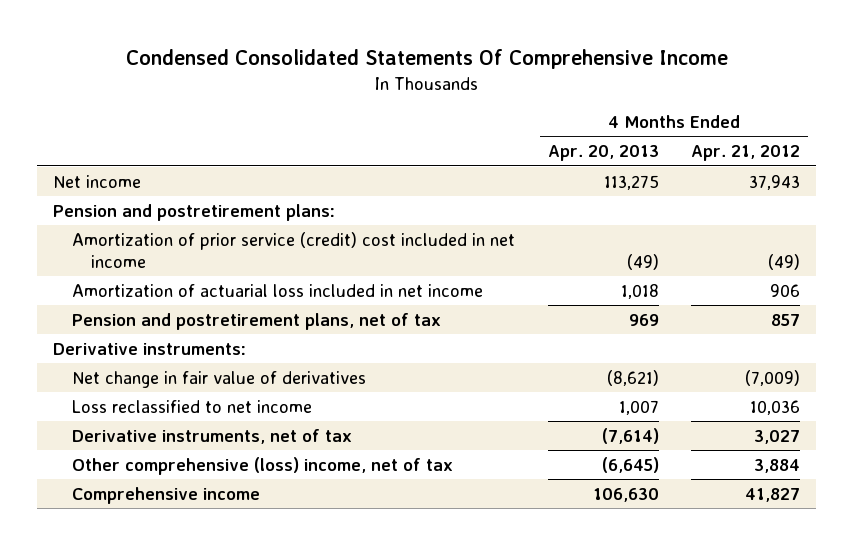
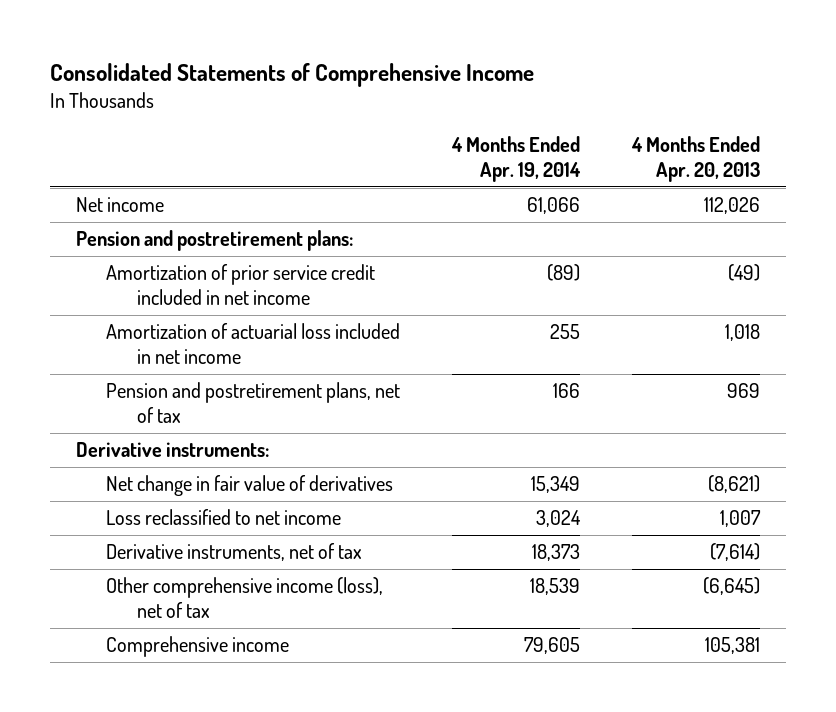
[125,48,728,69] Condensed Consolidated Statements Of Comprehensive Income -> [49,62,534,87] Consolidated Statements of Comprehensive Income
[691,145,801,162] Apr. 21, 2012 -> none
none -> [451,136,582,182] 4 Months Ended Apr. 19, 2014
[603,174,659,190] 113,275 -> [703,197,760,215] 112,026
[72,231,516,268] Amortization of prior service (credit) cost included in net income -> [106,264,376,305] Amortization of prior service credit included in net income
[72,456,454,475] Other comprehensive (loss) income, net of tax -> [106,577,384,618] Other comprehensive income (loss), net of tax
[592,487,659,502] 106,630 -> [704,637,760,655] 105,381

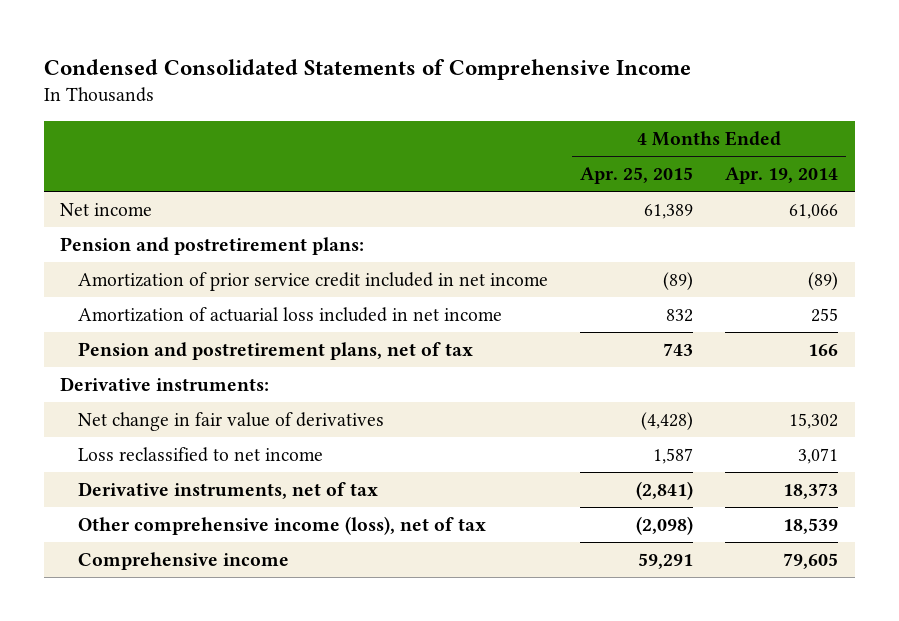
[49,62,534,87] Consolidated Statements of Comprehensive Income -> [44,58,692,80] Condensed Consolidated Statements of Comprehensive Income
[630,136,760,182] 4 Months Ended Apr. 20, 2013 -> none
none -> [579,167,693,185] Apr. 25, 2015
[531,476,581,494] 15,349 -> [789,412,839,429] 15,302
[536,510,582,528] 3,024 -> [798,447,839,464] 3,071

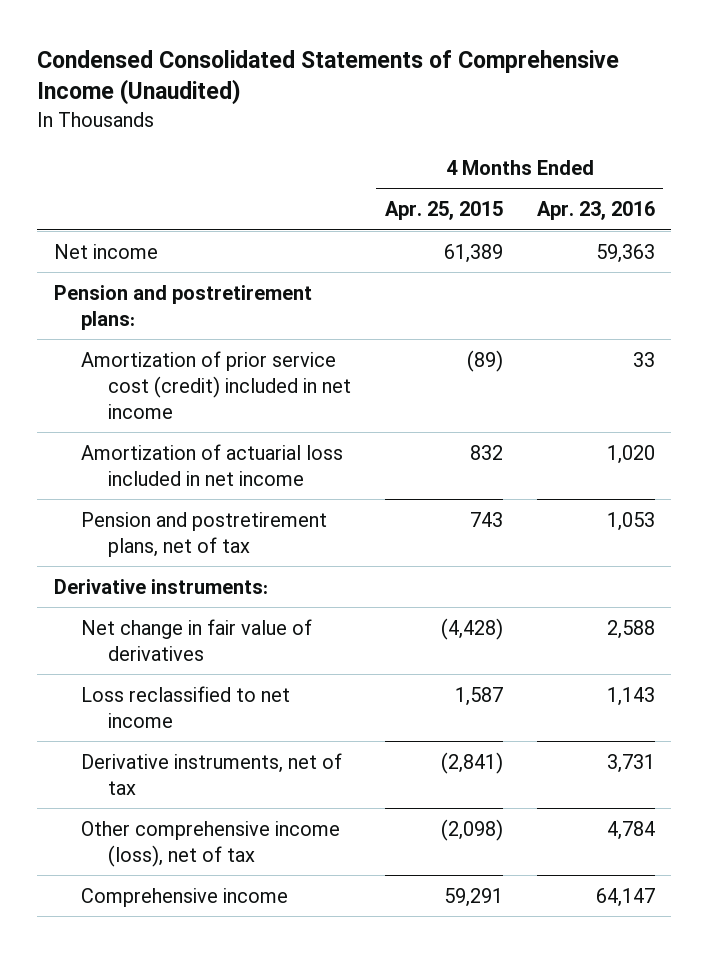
[44,58,692,80] Condensed Consolidated Statements of Comprehensive Income -> [37,50,620,106] Condensed Consolidated Statements of Comprehensive Income (Unaudited)
[725,167,839,185] Apr. 19, 2014 -> none
none -> [536,200,655,220] Apr. 23, 2016
[77,271,548,291] Amortization of prior service credit included in net income -> [80,350,351,419] Amortization of prior service cost (credit) included in net income

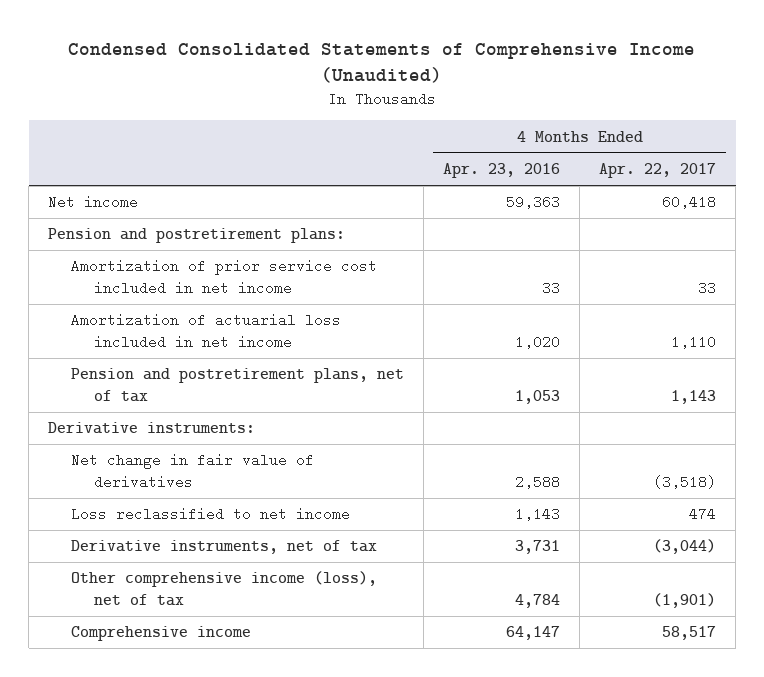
[384,200,503,220] Apr. 25, 2015 -> none
none -> [599,163,717,179] Apr. 22, 2017
[80,350,351,419] Amortization of prior service cost (credit) included in net income -> [71,259,378,295] Amortization of prior service cost included in net income

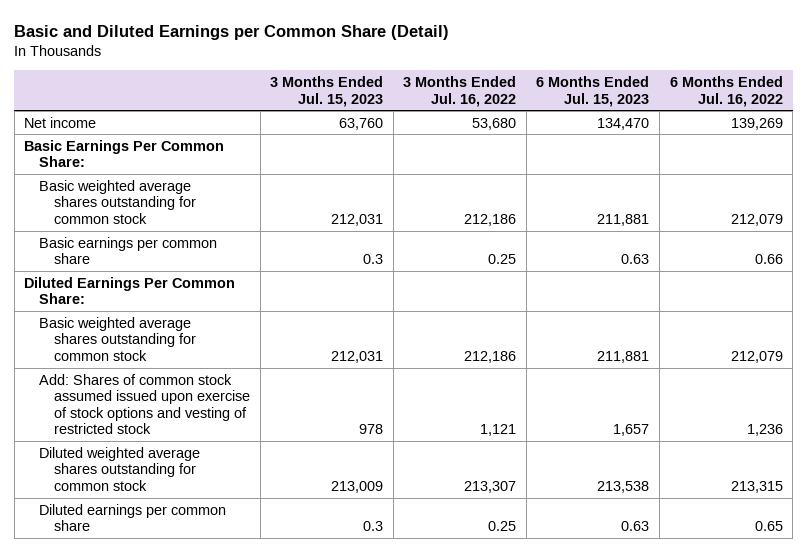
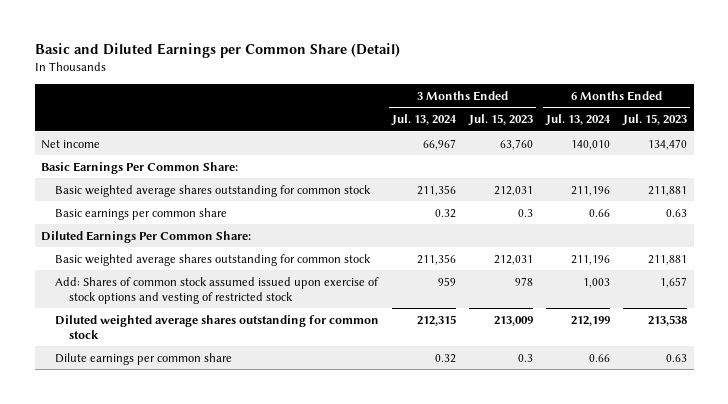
[403,76,517,107] 3 Months Ended Jul. 16, 2022 -> none
[669,76,783,107] 6 Months Ended Jul. 16, 2022 -> none
none -> [391,114,458,127] Jul. 13, 2024
none -> [545,114,612,127] Jul. 13, 2024
[39,503,227,532] Diluted earnings per common share -> [55,352,233,365] Dilute earnings per common share

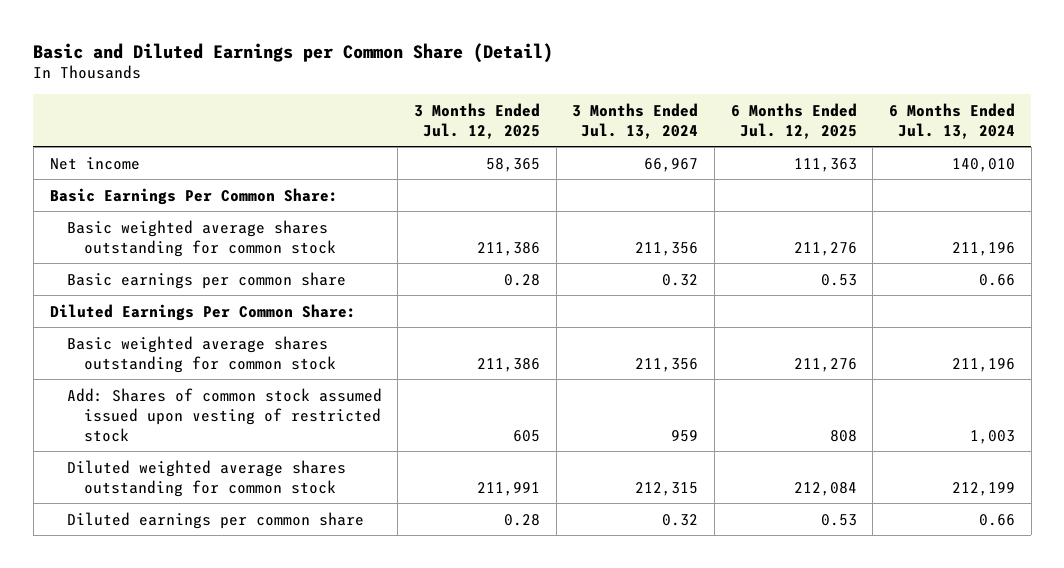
[468,114,534,127] Jul. 15, 2023 -> none
[622,114,688,127] Jul. 15, 2023 -> none
none -> [414,102,541,139] 3 Months Ended Jul. 12, 2025
none -> [730,102,857,139] 6 Months Ended Jul. 12, 2025
[55,276,380,304] Add: Shares of common stock assumed issued upon exercise of stock options and vesting of restricted stock -> [66,387,382,442] Add: Shares of common stock assumed issued upon vesting of restricted stock
[55,352,233,365] Dilute earnings per common share -> [66,511,364,529] Diluted earnings per common share

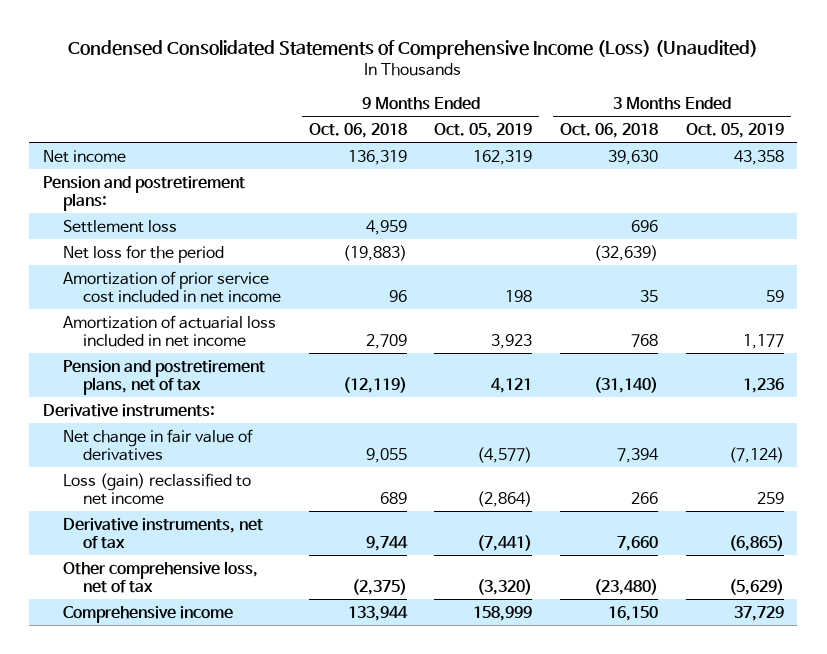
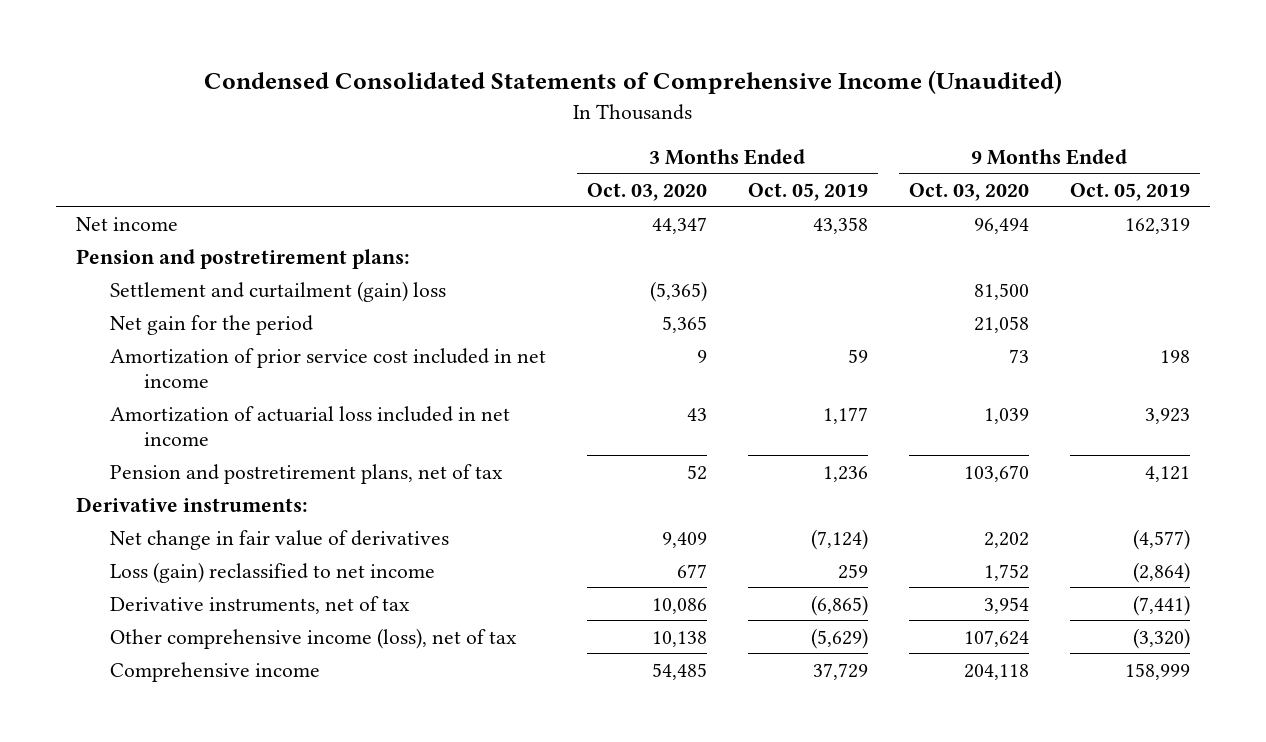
[68,39,759,59] Condensed Consolidated Statements of Comprehensive Income (Loss) (Unaudited) -> [204,70,1063,95] Condensed Consolidated Statements of Comprehensive Income (Unaudited)
[308,122,407,138] Oct. 06, 2018 -> none
[560,122,659,138] Oct. 06, 2018 -> none
none -> [586,182,707,201] Oct. 03, 2020
none -> [908,182,1029,201] Oct. 03, 2020
[63,219,178,233] Settlement loss -> [110,280,447,302] Settlement and curtailment (gain) loss
[63,244,225,263] Net loss for the period -> [110,314,314,335] Net gain for the period
[63,560,259,594] Other comprehensive loss, net of tax -> [110,627,518,649] Other comprehensive income (loss), net of tax

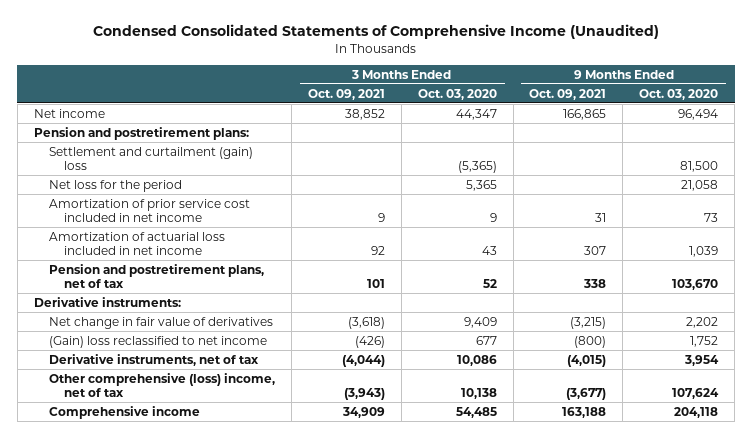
[747,182,868,201] Oct. 05, 2019 -> none
[1069,182,1190,201] Oct. 05, 2019 -> none
none -> [307,88,385,100] Oct. 09, 2021
none -> [529,88,607,100] Oct. 09, 2021
[110,314,314,335] Net gain for the period -> [49,179,183,192] Net loss for the period
[110,561,436,583] Loss (gain) reclassified to net income -> [49,335,268,348] (Gain) loss reclassified to net income
[110,627,518,649] Other comprehensive income (loss), net of tax -> [49,372,276,398] Other comprehensive (loss) income, net of tax

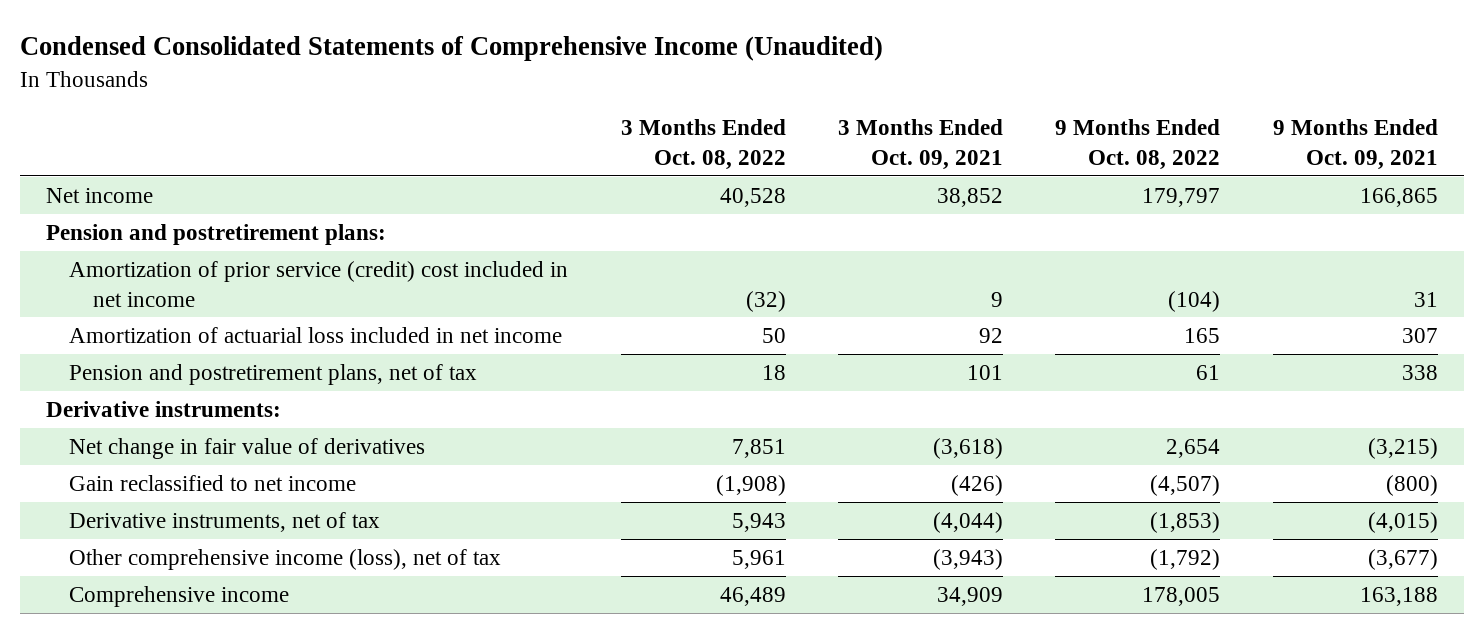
[417,88,497,100] Oct. 03, 2020 -> none
[639,88,719,100] Oct. 03, 2020 -> none
none -> [620,119,786,171] 3 Months Ended Oct. 08, 2022
none -> [1055,119,1221,171] 9 Months Ended Oct. 08, 2022
[49,146,254,171] Settlement and curtailment (gain) loss -> none
[49,179,183,192] Net loss for the period -> none
[49,198,251,223] Amortization of prior service cost included in net income -> [69,260,569,307] Amortization of prior service (credit) cost included in net income
[49,335,268,348] (Gain) loss reclassified to net income -> [69,474,357,491] Gain reclassified to net income
[49,372,276,398] Other comprehensive (loss) income, net of tax -> [69,548,502,570] Other comprehensive income (loss), net of tax

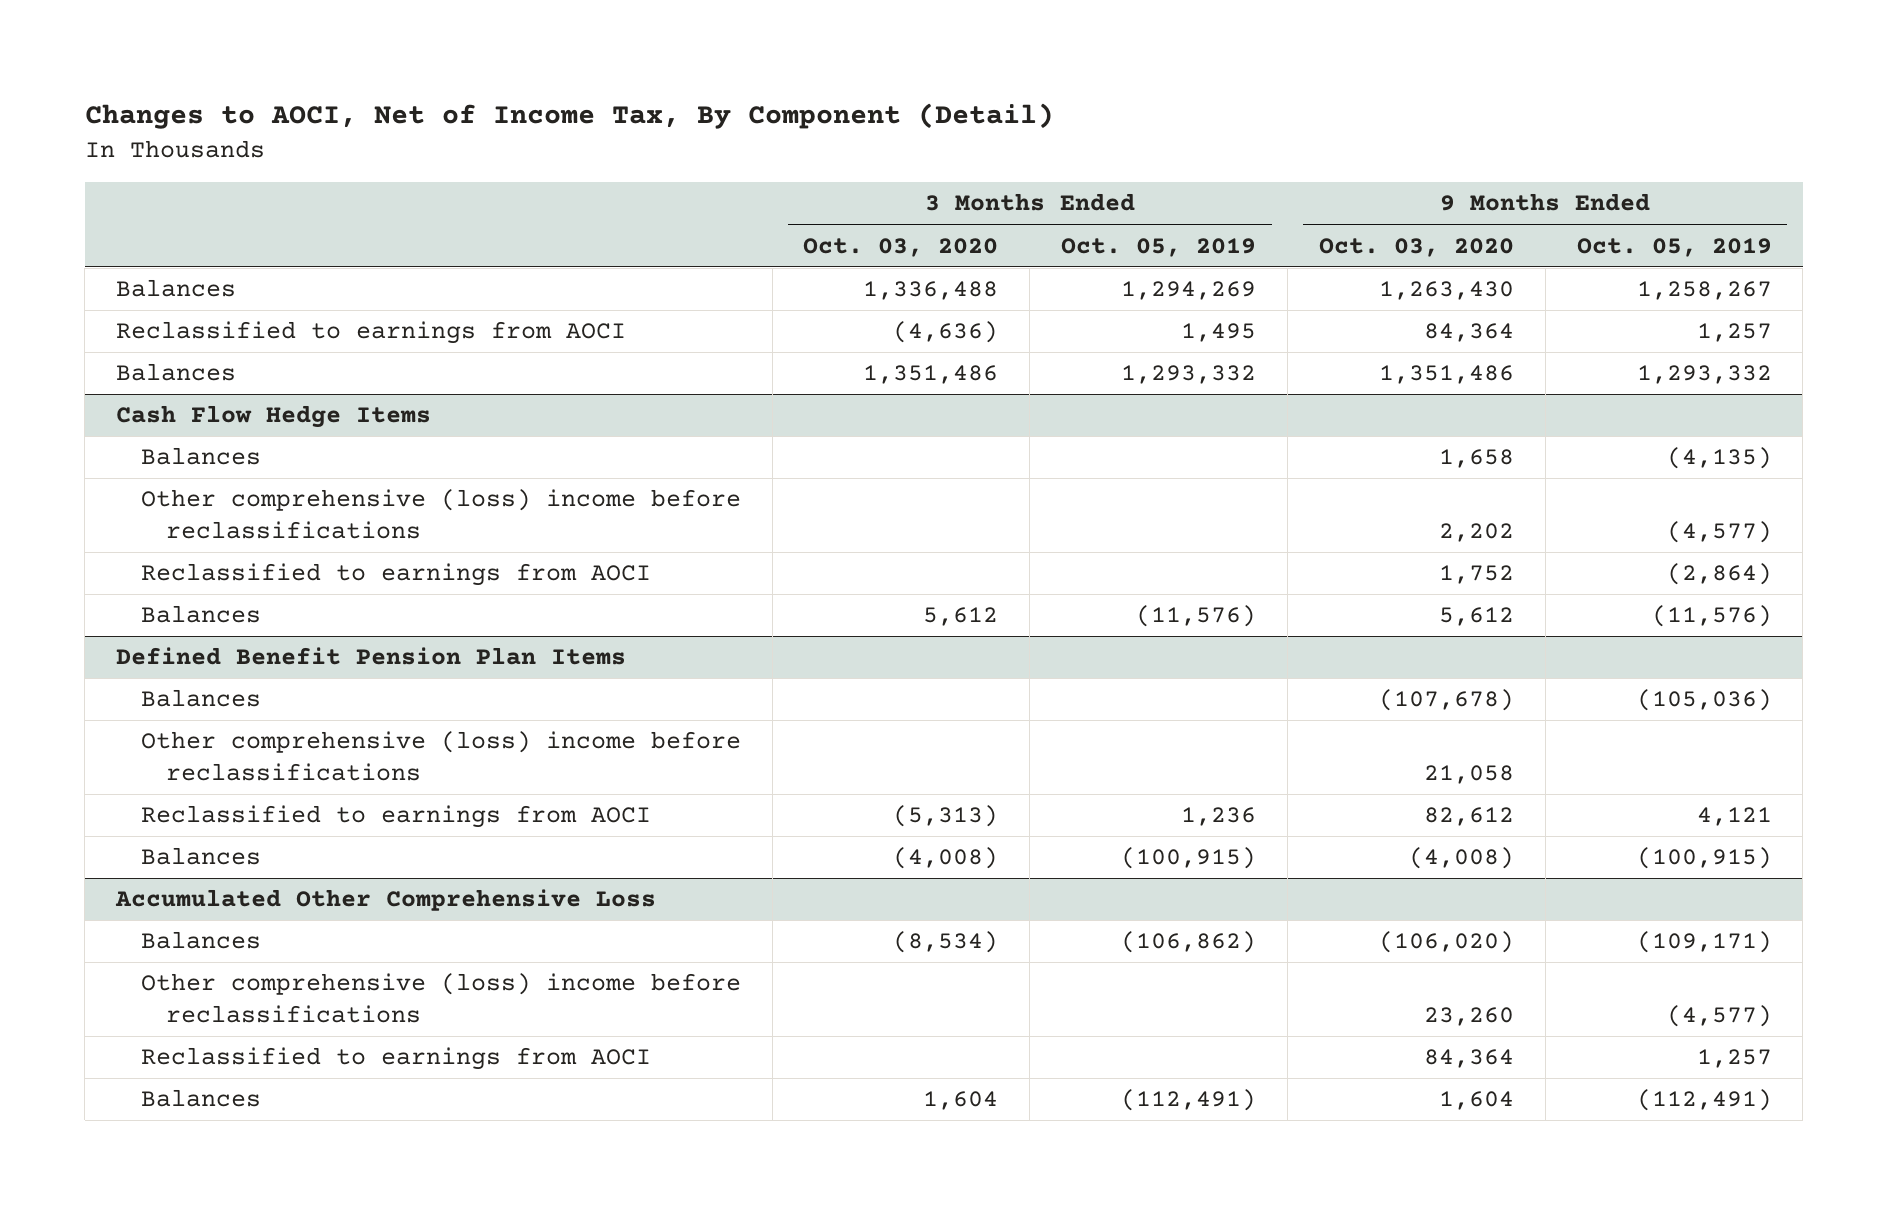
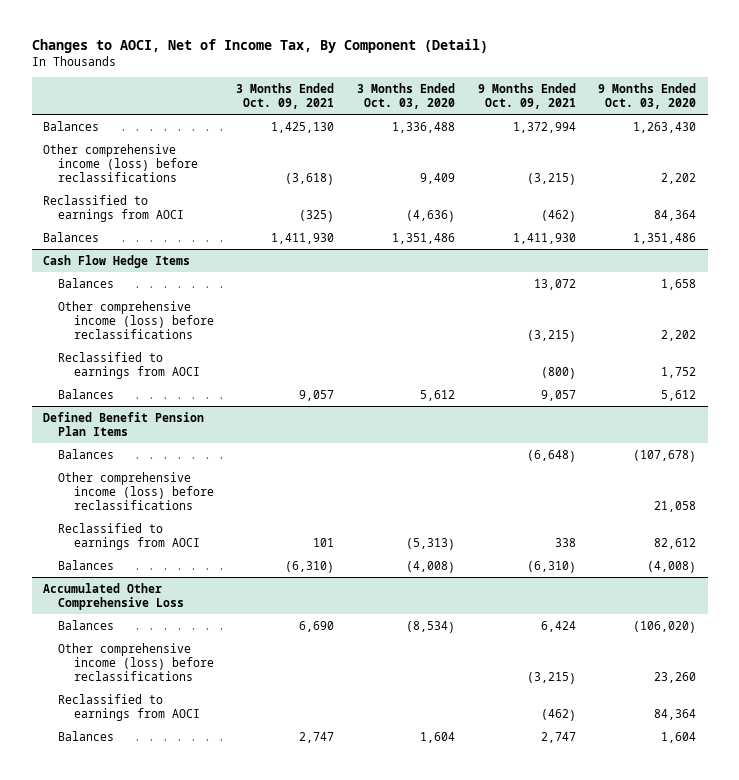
[1061,237,1257,257] Oct. 05, 2019 -> none
[1576,237,1772,257] Oct. 05, 2019 -> none
none -> [236,82,335,110] 3 Months Ended Oct. 09, 2021
none -> [477,82,576,110] 9 Months Ended Oct. 09, 2021
none -> [43,143,199,183] Other comprehensive income (loss) before reclassifications
[140,489,741,540] Other comprehensive (loss) income before reclassifications -> [58,300,214,340] Other comprehensive income (loss) before reclassifications
[140,731,741,782] Other comprehensive (loss) income before reclassifications -> [58,471,214,511] Other comprehensive income (loss) before reclassifications
[140,973,741,1024] Other comprehensive (loss) income before reclassifications -> [58,642,214,682] Other comprehensive income (loss) before reclassifications

